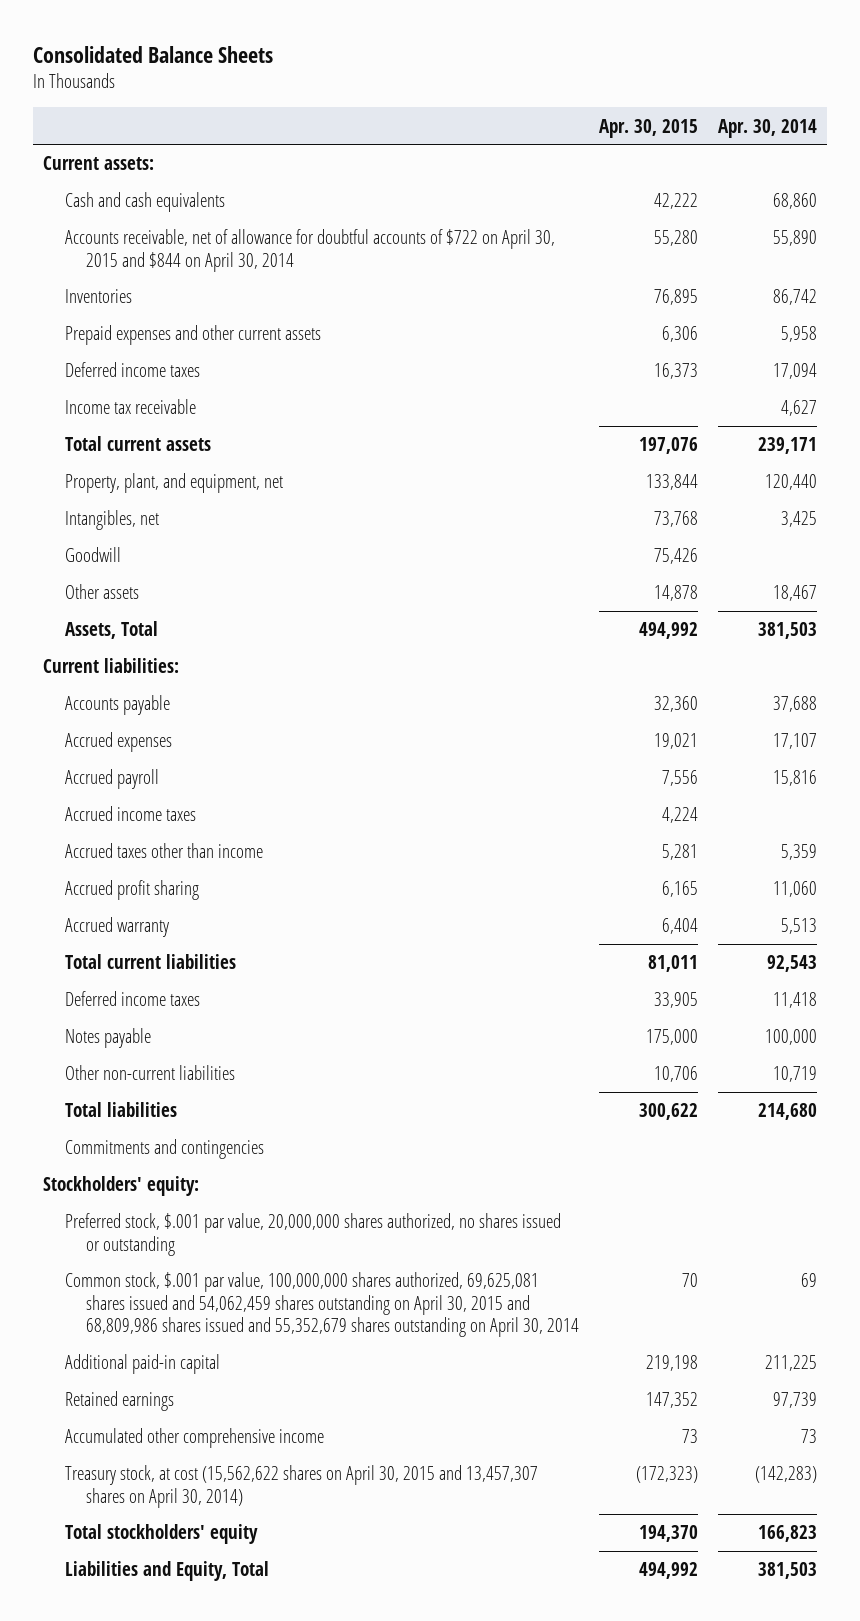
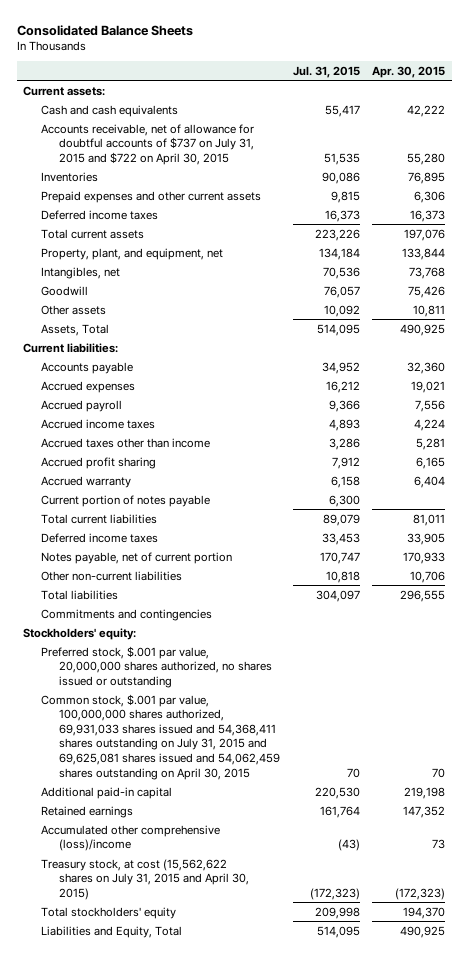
[717,118,817,138] Apr. 30, 2014 -> none
none -> [292,65,360,78] Jul. 31, 2015
[64,229,555,272] Accounts receivable, net of allowance for doubtful accounts of $722 on April 30, 2015 and $844 on April 30, 2014 -> [41,123,255,165] Accounts receivable, net of allowance for doubtful accounts of $737 on July 31, 2015 and $722 on April 30, 2015
[64,399,196,415] Income tax receivable -> none
[653,585,698,602] 14,878 -> [413,304,446,317] 10,811
[638,622,698,640] 494,992 -> [400,323,446,336] 490,925
none -> [41,494,211,507] Current portion of notes payable
[64,1028,151,1049] Notes payable -> [41,551,233,564] Notes payable, net of current portion
[645,1029,698,1046] 175,000 -> [403,551,446,564] 170,933
[638,1103,698,1121] 300,622 -> [400,589,446,602] 296,555
[64,1272,579,1337] Common stock, $.001 par value, 100,000,000 shares authorized, 69,625,081 shares issued and 54,062,459 shares outstanding on April 30, 2015 and 68,809,986 shares issued and 55,352,679 shares outstanding on April 30, 2014 -> [41,693,281,780] Common stock, $.001 par value, 100,000,000 shares authorized, 69,931,033 shares issued and 54,368,411 shares outstanding on July 31, 2015 and 69,625,081 shares issued and 54,062,459 shares outstanding on April 30, 2015
[64,1428,324,1449] Accumulated other comprehensive income -> [41,824,221,852] Accumulated other comprehensive (loss)/income
[64,1465,538,1508] Treasury stock, at cost (15,562,622 shares on April 30, 2015 and 13,457,307 shares on April 30, 2014) -> [41,858,250,900] Treasury stock, at cost (15,562,622 shares on July 31, 2015 and April 30, 2015)
[638,1562,698,1580] 494,992 -> [400,925,446,938] 490,925

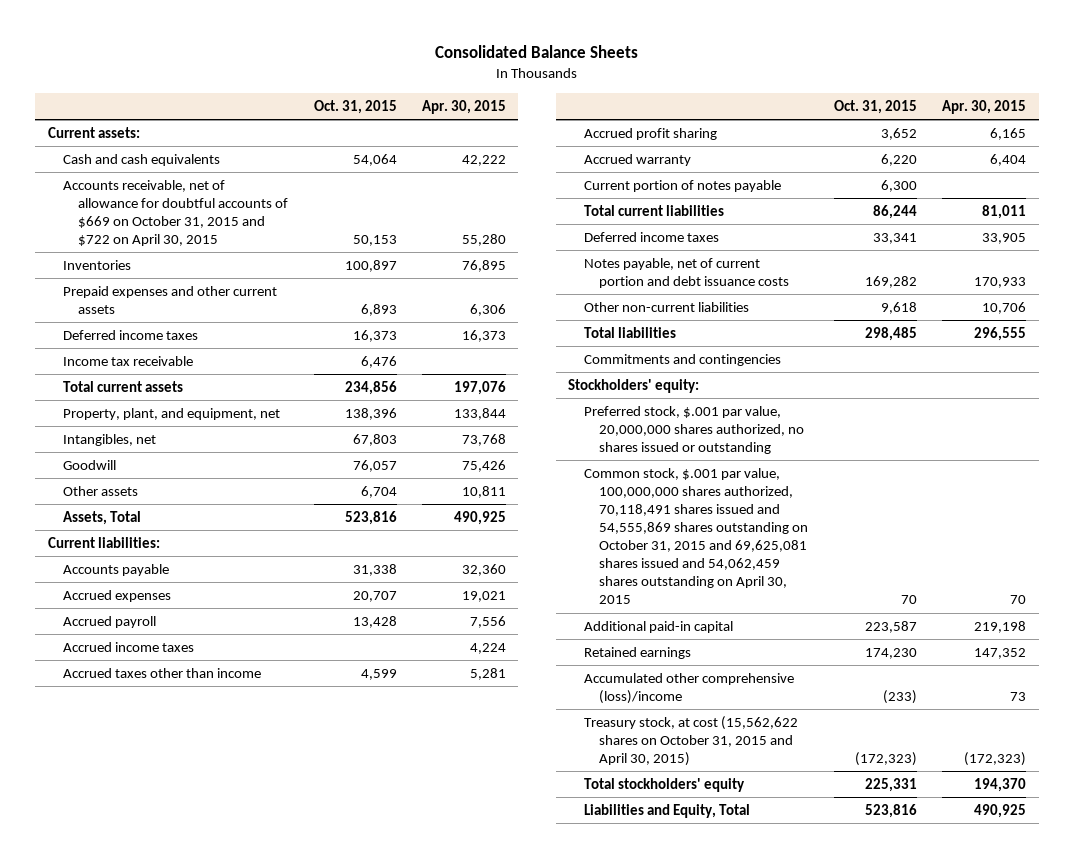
[292,65,360,78] Jul. 31, 2015 -> none
none -> [313,100,397,115] Oct. 31, 2015
[41,123,255,165] Accounts receivable, net of allowance for doubtful accounts of $737 on July 31, 2015 and $722 on April 30, 2015 -> [63,179,289,247] Accounts receivable, net of allowance for doubtful accounts of $669 on October 31, 2015 and $722 on April 30, 2015
none -> [63,355,194,366] Income tax receivable
[41,551,233,564] Notes payable, net of current portion -> [583,257,789,288] Notes payable, net of current portion and debt issuance costs
[41,693,281,780] Common stock, $.001 par value, 100,000,000 shares authorized, 69,931,033 shares issued and 54,368,411 shares outstanding on July 31, 2015 and 69,625,081 shares issued and 54,062,459 shares outstanding on April 30, 2015 -> [583,467,808,605] Common stock, $.001 par value, 100,000,000 shares authorized, 70,118,491 shares issued and 54,555,869 shares outstanding on October 31, 2015 and 69,625,081 shares issued and 54,062,459 shares outstanding on April 30, 2015
[41,858,250,900] Treasury stock, at cost (15,562,622 shares on July 31, 2015 and April 30, 2015) -> [583,715,798,767] Treasury stock, at cost (15,562,622 shares on October 31, 2015 and April 30, 2015)

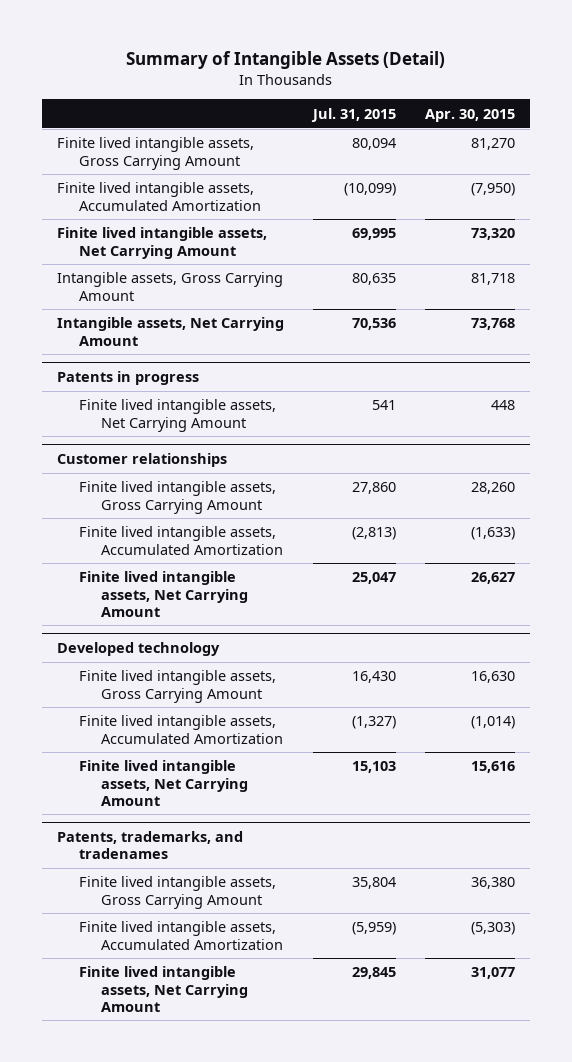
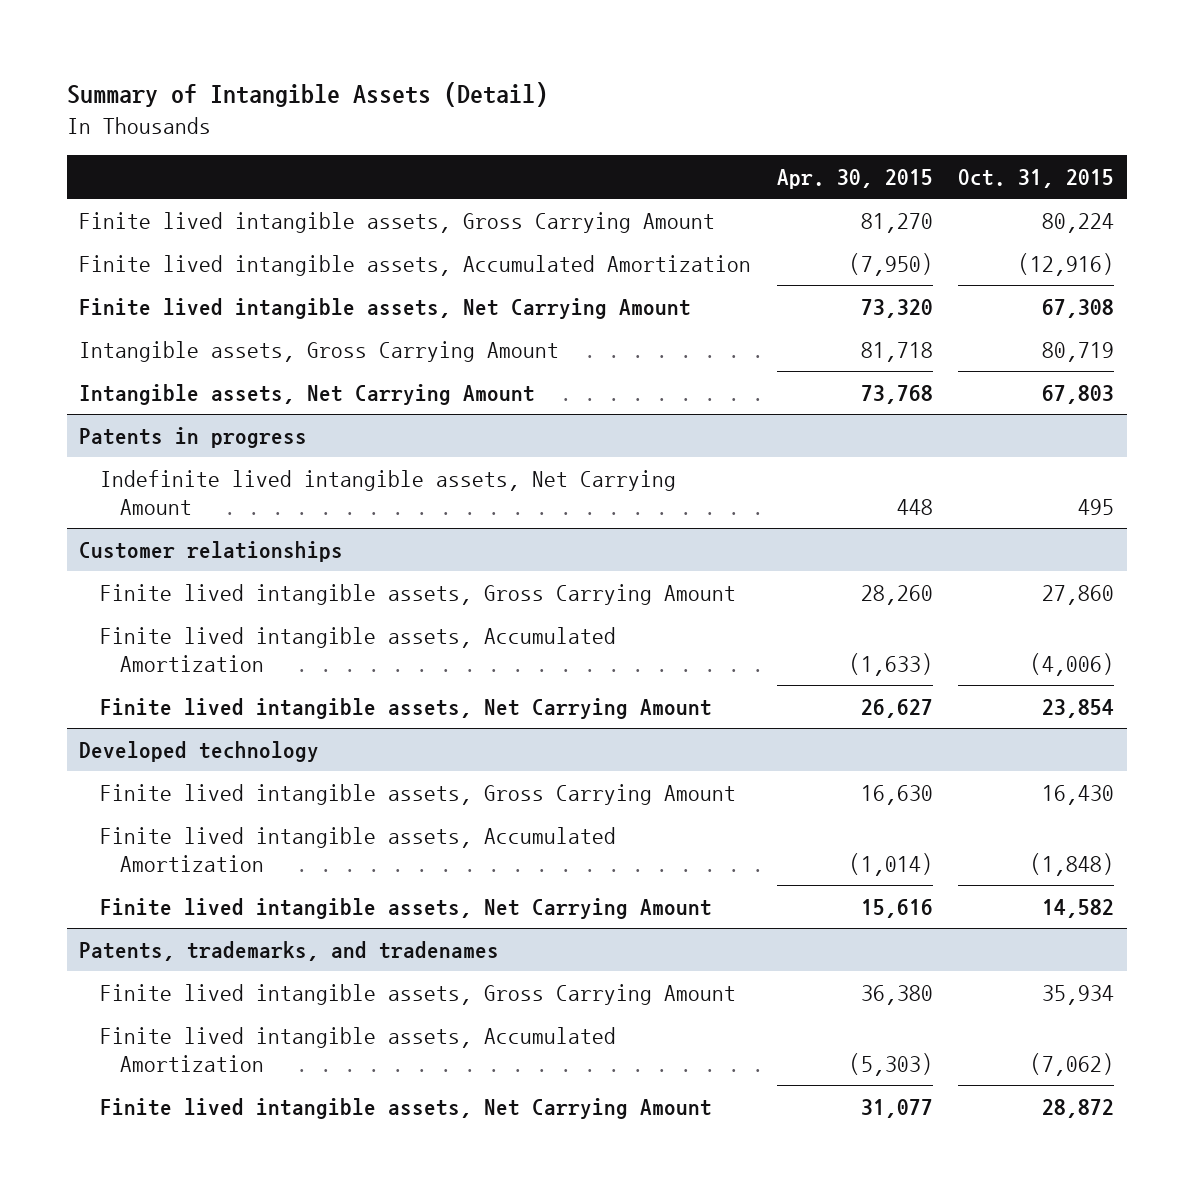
[311,107,397,122] Jul. 31, 2015 -> none
none -> [957,169,1114,189] Oct. 31, 2015
[78,399,276,432] Finite lived intangible assets, Net Carrying Amount -> [99,469,676,516] Indefinite lived intangible assets, Net Carrying Amount

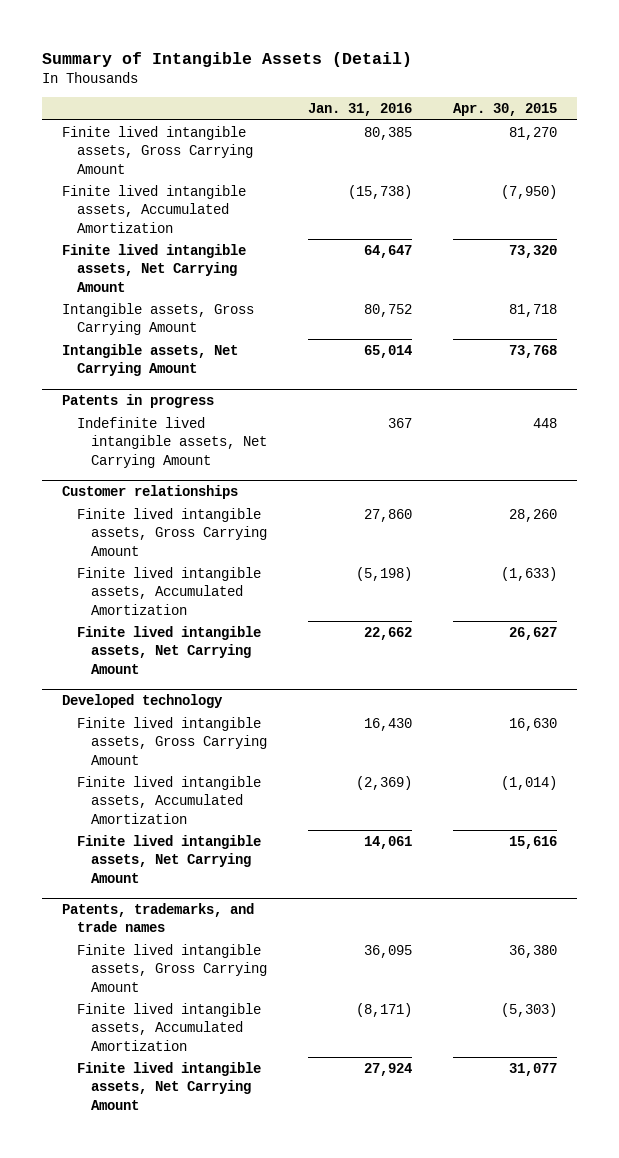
[957,169,1114,189] Oct. 31, 2015 -> none
none -> [308,102,413,116] Jan. 31, 2016
[79,940,500,961] Patents, trademarks, and tradenames -> [62,903,255,933] Patents, trademarks, and trade names

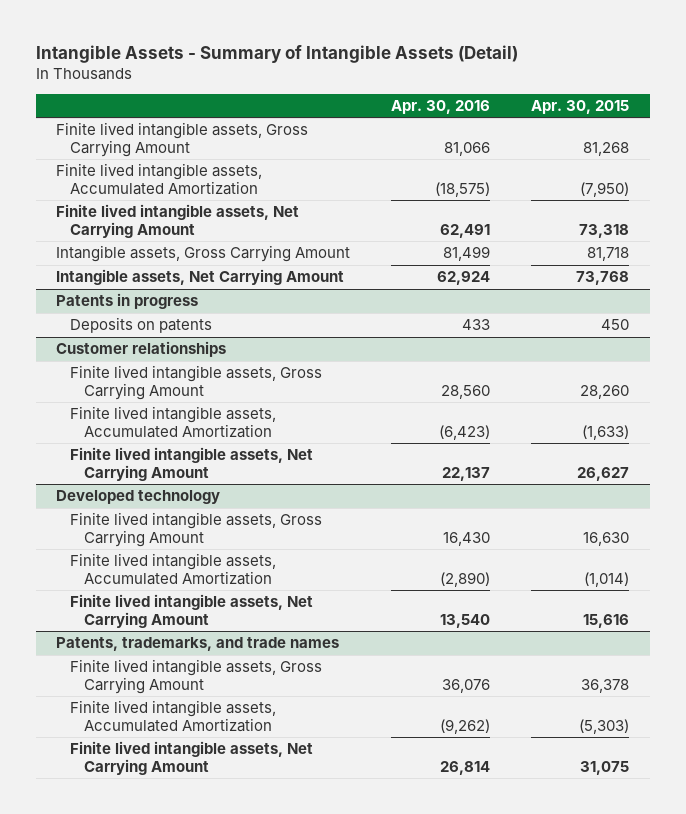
[41,51,412,67] Summary of Intangible Assets (Detail) -> [35,44,518,63] Intangible Assets - Summary of Intangible Assets (Detail)
[308,102,413,116] Jan. 31, 2016 -> none
none -> [391,99,491,114] Apr. 30, 2016
[508,126,557,140] 81,270 -> [583,141,630,156] 81,268
[508,244,557,258] 73,320 -> [579,223,630,238] 73,318
[76,416,268,468] Indefinite lived intangible assets, Net Carrying Amount -> none
none -> [69,317,212,334] Deposits on patents
[508,944,557,958] 36,380 -> [581,678,630,693] 36,378
[508,1062,557,1076] 31,077 -> [580,760,630,775] 31,075

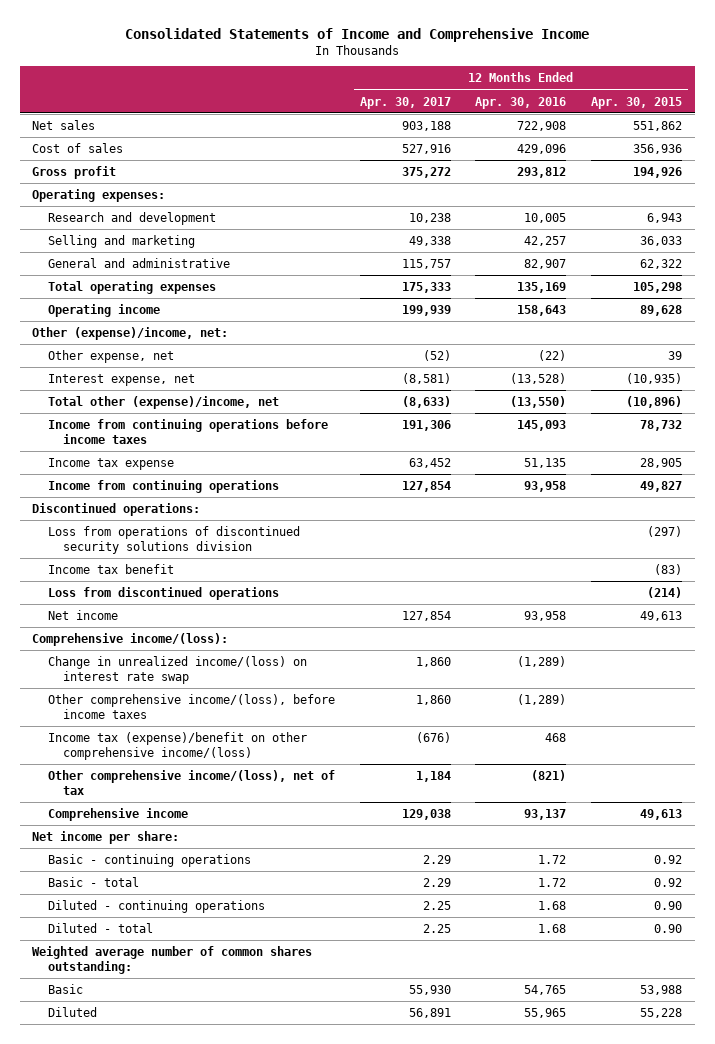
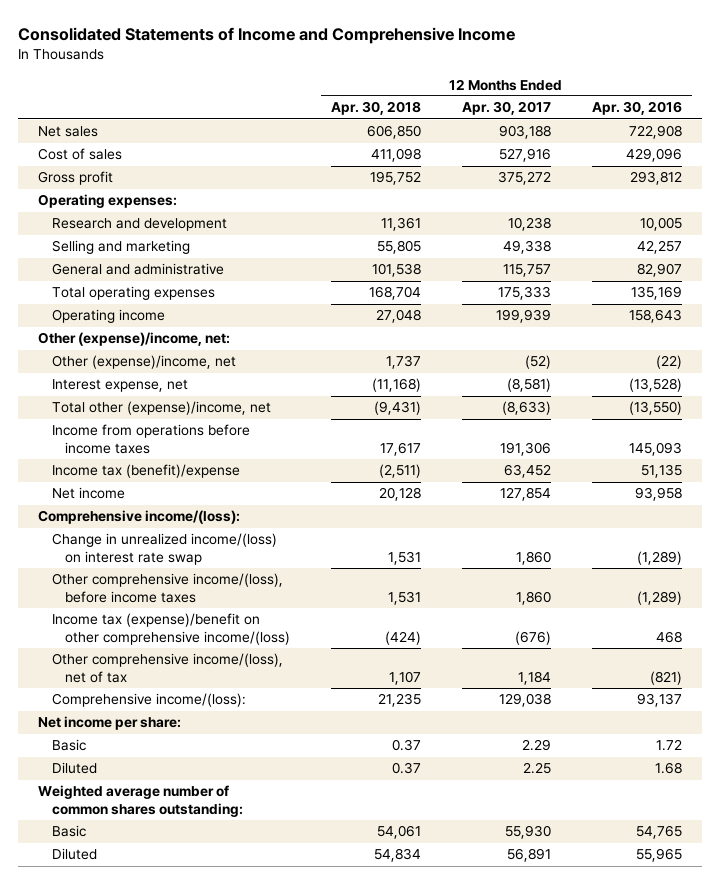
[591,96,683,109] Apr. 30, 2015 -> none
none -> [330,101,421,116] Apr. 30, 2018
[47,349,174,363] Other expense, net -> [51,355,236,370] Other (expense)/income, net
[47,479,279,493] Income from continuing operations -> none
[32,502,201,516] Discontinued operations: -> none
[47,525,300,554] Loss from operations of discontinued security solutions division -> none
[47,563,174,574] Income tax benefit -> none
[47,586,279,600] Loss from discontinued operations -> none
[47,418,328,444] Income from continuing operations before income taxes -> [51,424,250,454] Income from operations before income taxes
[47,457,174,470] Income tax expense -> [51,464,240,479] Income tax (benefit)/expense
[47,807,188,821] Comprehensive income -> [51,693,246,708] Comprehensive income/(loss):
[47,853,251,867] Basic - continuing operations -> none
[47,899,265,913] Diluted - continuing operations -> none
[47,876,139,887] Basic - total -> [51,739,86,752] Basic
[47,922,153,933] Diluted - total -> [51,762,97,775] Diluted

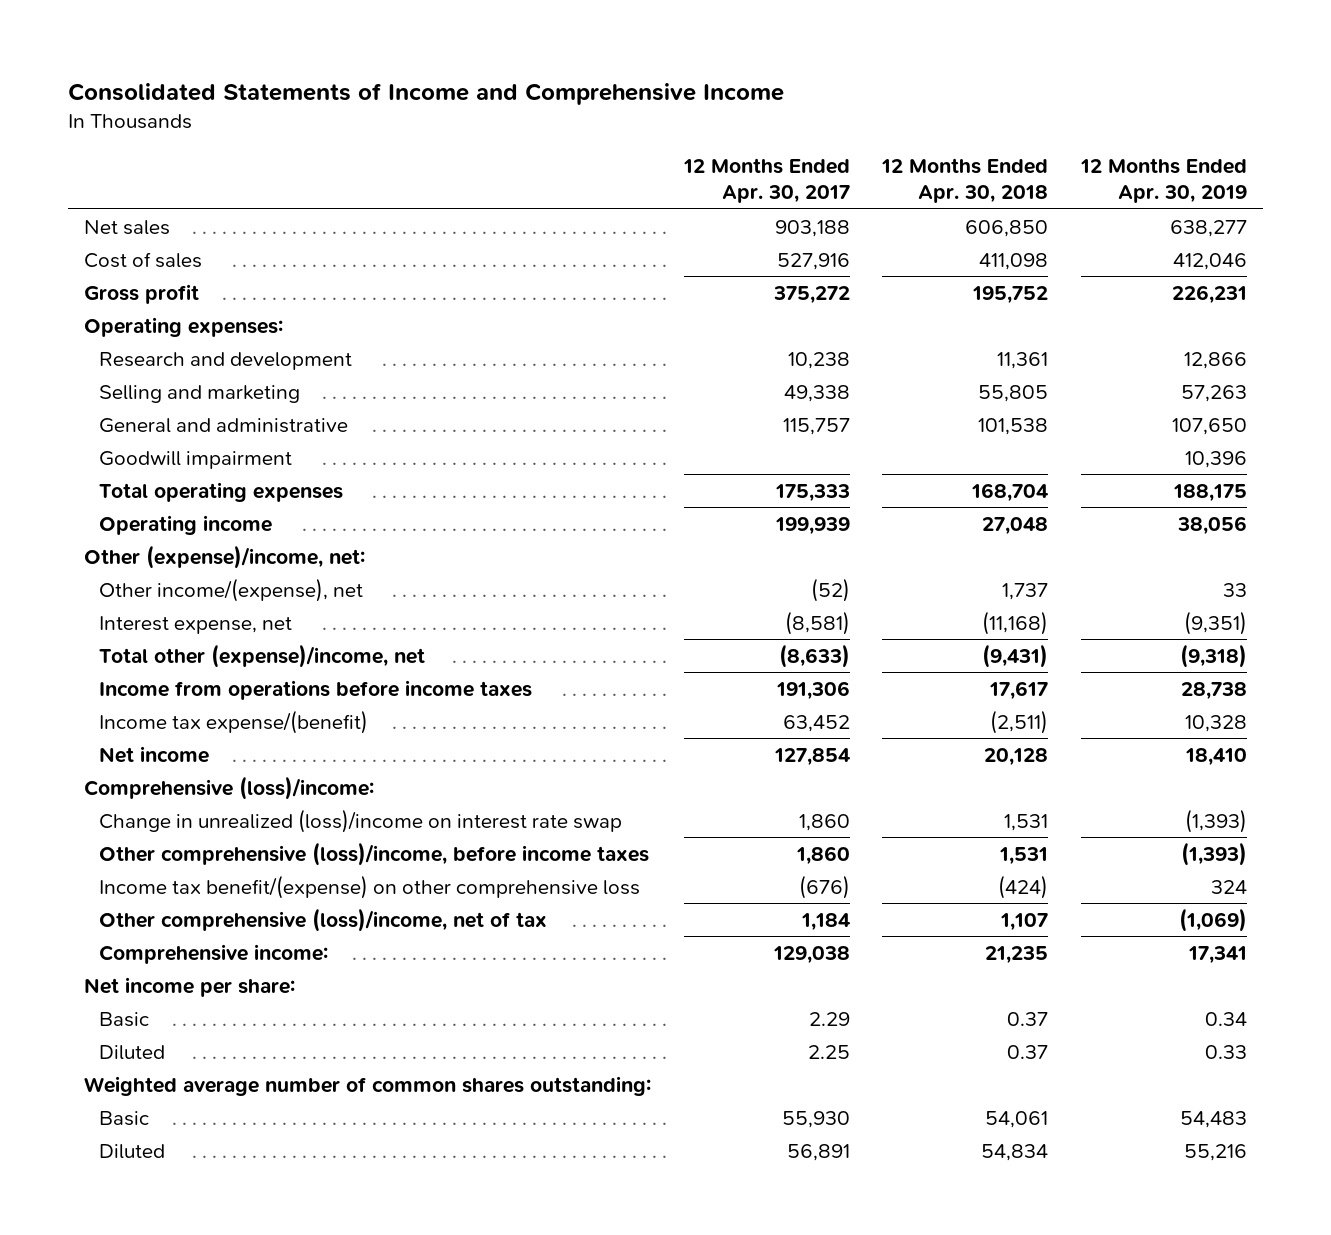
[591,101,682,116] Apr. 30, 2016 -> none
none -> [1080,157,1248,204] 12 Months Ended Apr. 30, 2019
none -> [99,450,293,469] Goodwill impairment
[51,355,236,370] Other (expense)/income, net -> [99,577,364,602] Other income/(expense), net
[51,464,240,479] Income tax (benefit)/expense -> [99,709,369,734] Income tax expense/(benefit)
[38,510,241,525] Comprehensive income/(loss): -> [83,775,374,800] Comprehensive (loss)/income:
[51,533,277,565] Change in unrealized income/(loss) on interest rate swap -> [99,808,623,833] Change in unrealized (loss)/income on interest rate swap
[51,573,283,603] Other comprehensive income/(loss), before income taxes -> [99,841,650,866] Other comprehensive (loss)/income, before income taxes
[51,613,291,645] Income tax (expense)/benefit on other comprehensive income/(loss) -> [99,874,641,899] Income tax benefit/(expense) on other comprehensive loss
[51,653,283,683] Other comprehensive income/(loss), net of tax -> [99,907,548,932] Other comprehensive (loss)/income, net of tax
[51,693,246,708] Comprehensive income/(loss): -> [99,943,329,964] Comprehensive income:

